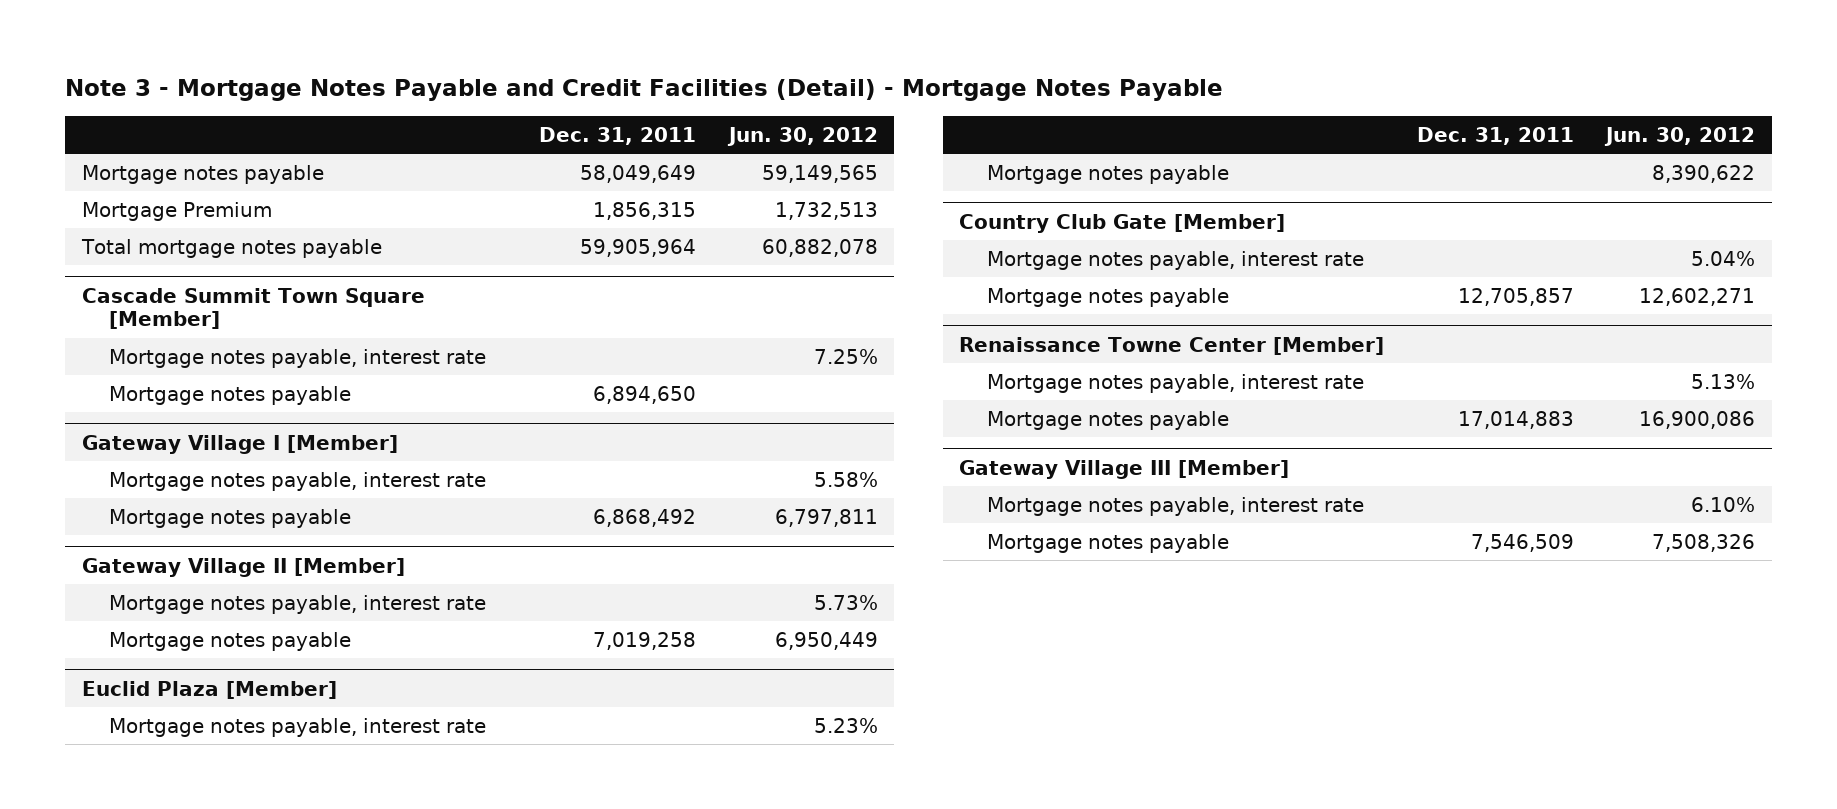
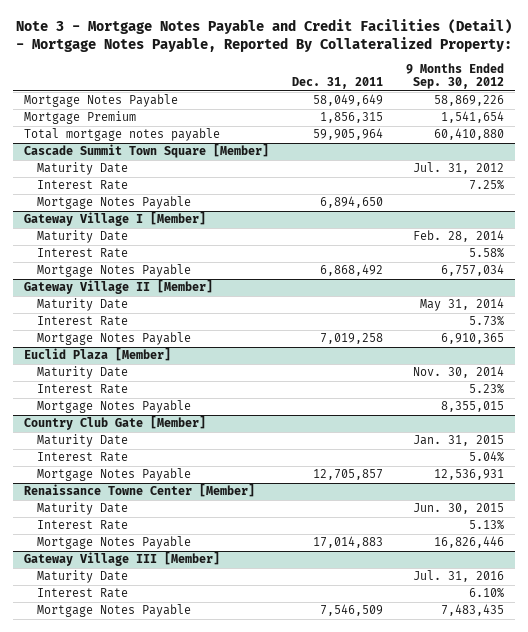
[65,79,1224,102] Note 3 - Mortgage Notes Payable and Credit Facilities (Detail) - Mortgage Notes Payable -> [16,18,513,52] Note 3 - Mortgage Notes Payable and Credit Facilities (Detail) - Mortgage Notes Payable, Reported By Collateralized Property:
[726,126,878,146] Jun. 30, 2012 -> none
none -> [405,62,504,90] 9 Months Ended Sep. 30, 2012
[81,164,324,184] Mortgage notes payable -> [24,94,179,108] Mortgage Notes Payable
none -> [37,162,129,176] Maturity Date
[108,348,486,368] Mortgage notes payable, interest rate -> [37,180,129,191] Interest Rate
[108,385,351,405] Mortgage notes payable -> [37,196,192,210] Mortgage Notes Payable
none -> [37,230,129,244] Maturity Date
[108,471,486,491] Mortgage notes payable, interest rate -> [37,248,129,259] Interest Rate
[108,508,351,528] Mortgage notes payable -> [37,264,192,278] Mortgage Notes Payable
none -> [37,298,129,312] Maturity Date
[108,594,486,614] Mortgage notes payable, interest rate -> [37,316,129,327] Interest Rate
[108,631,351,651] Mortgage notes payable -> [37,332,192,346] Mortgage Notes Payable
none -> [37,366,129,380] Maturity Date
[108,717,486,737] Mortgage notes payable, interest rate -> [37,384,129,395] Interest Rate
[986,164,1229,184] Mortgage notes payable -> [37,400,192,414] Mortgage Notes Payable
none -> [37,434,129,448] Maturity Date
[986,250,1364,270] Mortgage notes payable, interest rate -> [37,452,129,463] Interest Rate
[986,287,1229,307] Mortgage notes payable -> [37,468,192,482] Mortgage Notes Payable
none -> [37,502,129,516] Maturity Date
[986,373,1364,393] Mortgage notes payable, interest rate -> [37,520,129,531] Interest Rate
[986,410,1229,430] Mortgage notes payable -> [37,536,192,550] Mortgage Notes Payable
none -> [37,570,129,584] Maturity Date
[986,496,1364,516] Mortgage notes payable, interest rate -> [37,588,129,599] Interest Rate
[986,533,1229,553] Mortgage notes payable -> [37,604,192,618] Mortgage Notes Payable

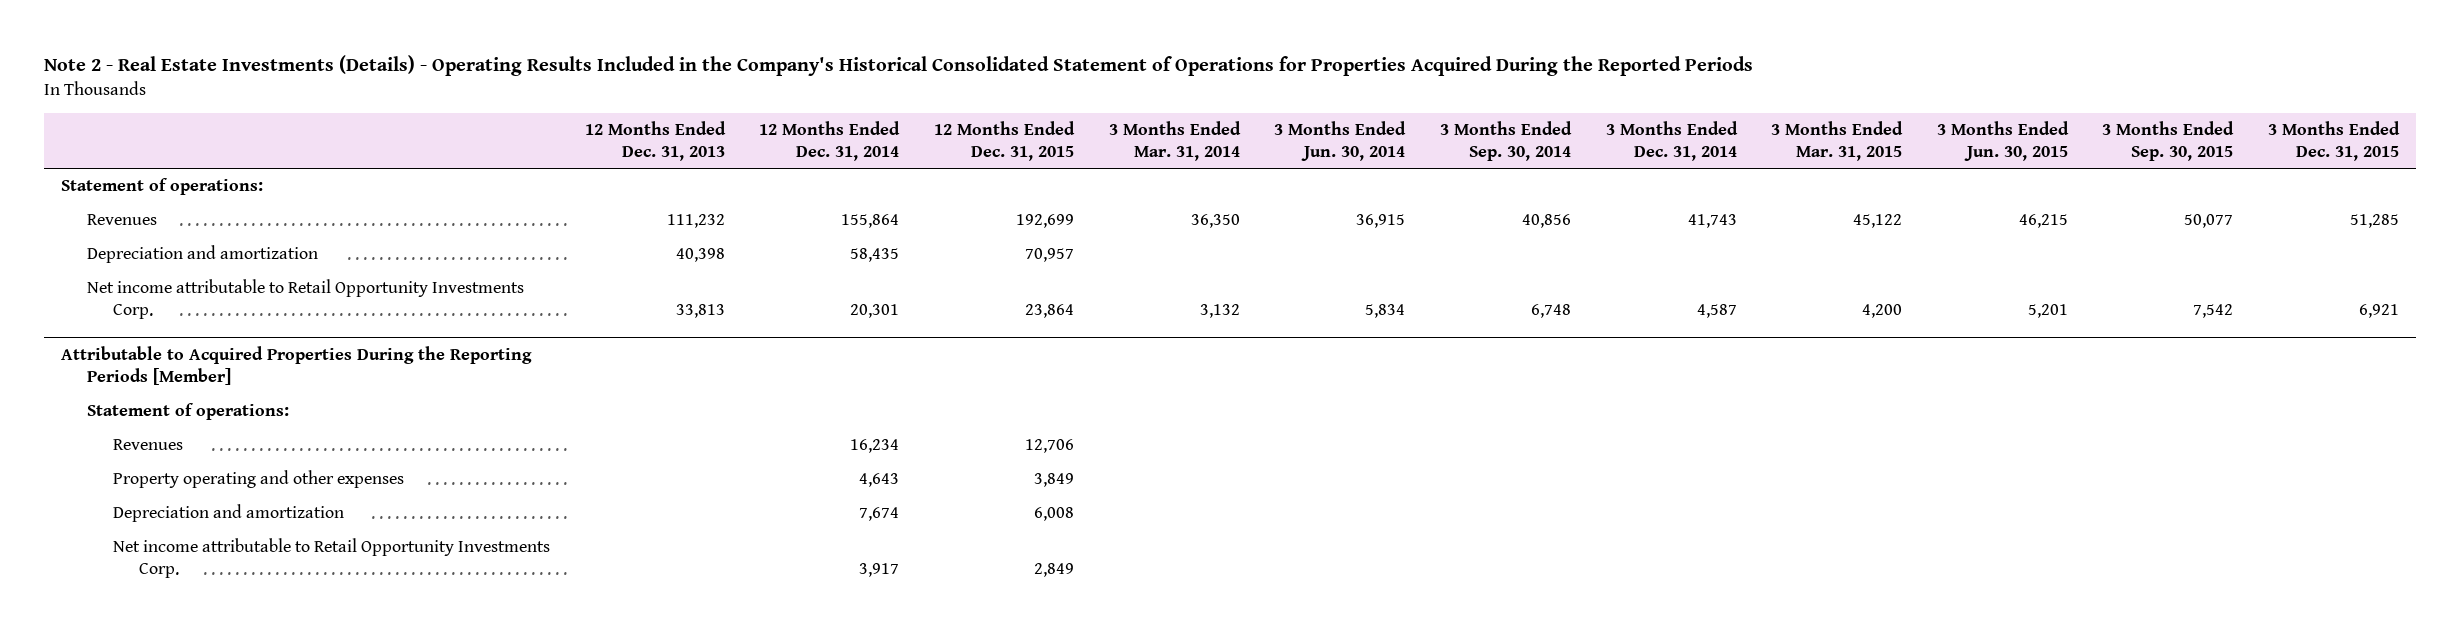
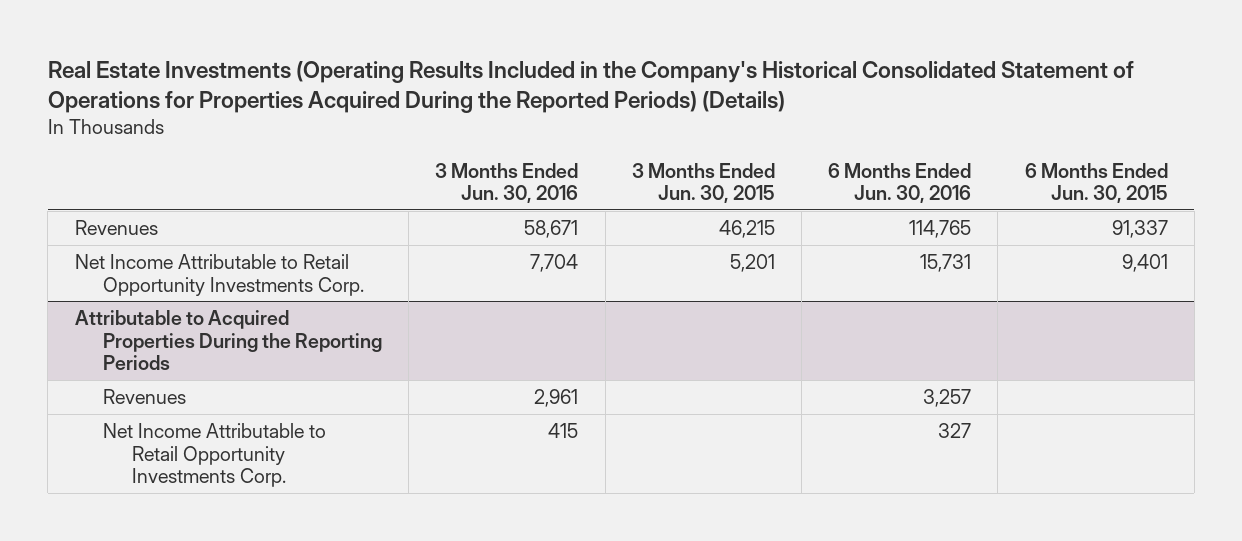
[44,55,1754,77] Note 2 - Real Estate Investments (Details) - Operating Results Included in the Company's Historical Consolidated Statement of Operations for Properties Acquired During the Reported Periods -> [47,60,1134,113] Real Estate Investments (Operating Results Included in the Company's Historical Consolidated Statement of Operations for Properties Acquired During the Reported Periods) (Details)
[584,120,726,161] 12 Months Ended Dec. 31, 2013 -> none
[759,120,901,161] 12 Months Ended Dec. 31, 2014 -> none
[933,120,1075,161] 12 Months Ended Dec. 31, 2015 -> none
[1108,120,1241,161] 3 Months Ended Mar. 31, 2014 -> none
[1274,120,1407,161] 3 Months Ended Jun. 30, 2014 -> none
[1439,120,1572,161] 3 Months Ended Sep. 30, 2014 -> none
[1605,120,1738,161] 3 Months Ended Dec. 31, 2014 -> none
[1771,120,1904,161] 3 Months Ended Mar. 31, 2015 -> none
[2102,120,2235,161] 3 Months Ended Sep. 30, 2015 -> none
[2268,120,2401,161] 3 Months Ended Dec. 31, 2015 -> none
none -> [435,162,579,203] 3 Months Ended Jun. 30, 2016
none -> [828,162,972,203] 6 Months Ended Jun. 30, 2016
none -> [1024,162,1168,203] 6 Months Ended Jun. 30, 2015
[61,178,264,196] Statement of operations: -> none
[87,245,319,264] Depreciation and amortization -> none
[87,403,290,421] Statement of operations: -> none
[87,279,525,320] Net income attributable to Retail Opportunity Investments Corp. -> [74,254,365,296] Net Income Attributable to Retail Opportunity Investments Corp.
[61,346,533,386] Attributable to Acquired Properties During the Reporting Periods [Member] -> [74,310,383,370] Attributable to Acquired Properties During the Reporting Periods
[112,470,404,489] Property operating and other expenses -> none
[112,504,344,523] Depreciation and amortization -> none
[112,538,550,579] Net income attributable to Retail Opportunity Investments Corp. -> [103,423,327,487] Net Income Attributable to Retail Opportunity Investments Corp.

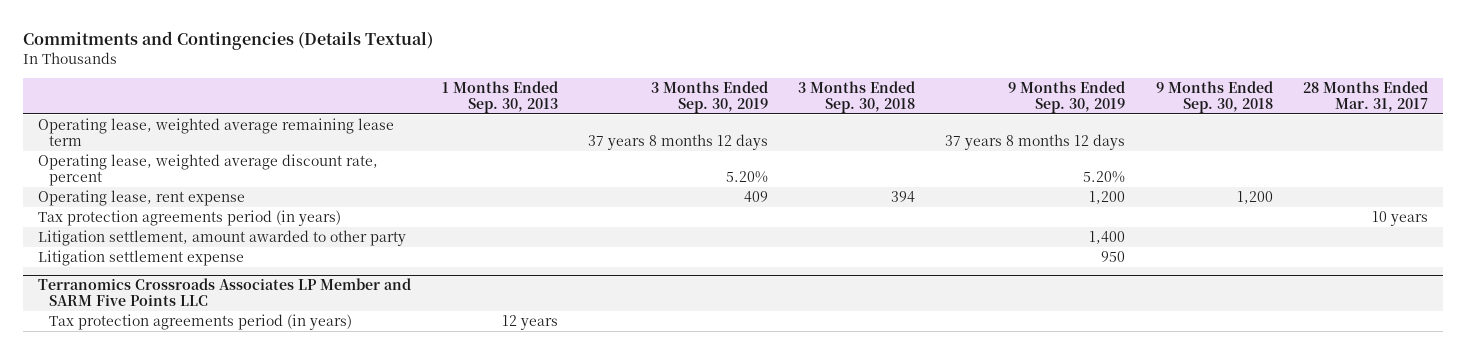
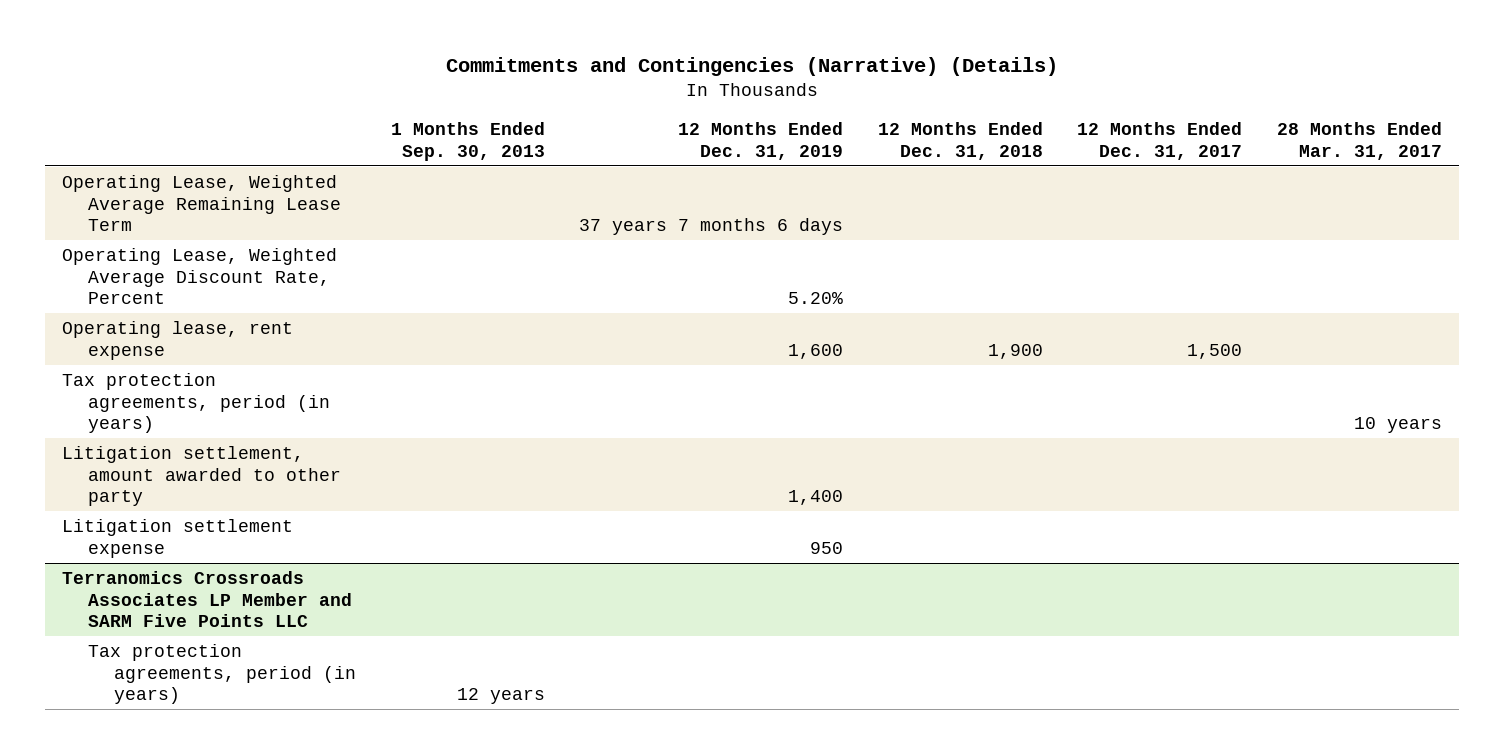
[23,30,434,50] Commitments and Contingencies (Details Textual) -> [445,57,1058,77] Commitments and Contingencies (Narrative) (Details)
[650,80,768,113] 3 Months Ended Sep. 30, 2019 -> none
[798,80,916,113] 3 Months Ended Sep. 30, 2018 -> none
[1008,80,1126,113] 9 Months Ended Sep. 30, 2019 -> none
[1155,80,1273,113] 9 Months Ended Sep. 30, 2018 -> none
none -> [678,121,844,160] 12 Months Ended Dec. 31, 2019
none -> [877,121,1043,160] 12 Months Ended Dec. 31, 2018
none -> [1077,121,1243,160] 12 Months Ended Dec. 31, 2017
[38,118,395,147] Operating lease, weighted average remaining lease term -> [61,174,341,232] Operating Lease, Weighted Average Remaining Lease Term
[38,154,379,187] Operating lease, weighted average discount rate, percent -> [61,247,337,305] Operating Lease, Weighted Average Discount Rate, Percent
[38,210,342,227] Tax protection agreements period (in years) -> [61,372,330,434] Tax protection agreements, period (in years)
[48,314,352,331] Tax protection agreements period (in years) -> [87,643,357,705] Tax protection agreements, period (in years)

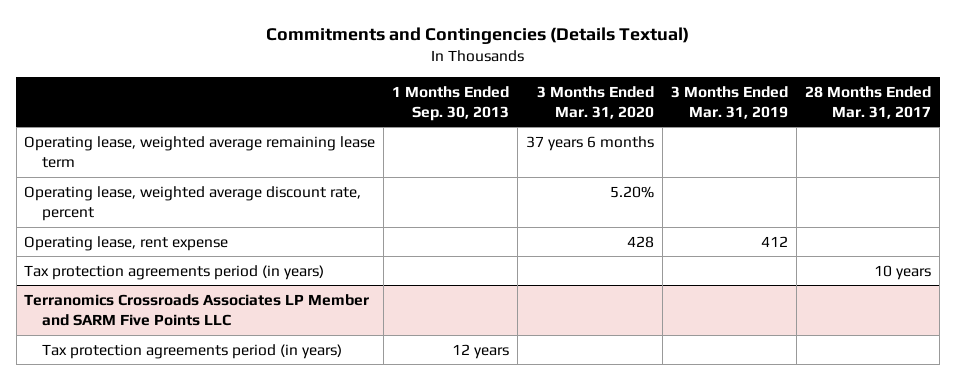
[445,57,1058,77] Commitments and Contingencies (Narrative) (Details) -> [265,27,689,45] Commitments and Contingencies (Details Textual)
[678,121,844,160] 12 Months Ended Dec. 31, 2019 -> none
[877,121,1043,160] 12 Months Ended Dec. 31, 2018 -> none
[1077,121,1243,160] 12 Months Ended Dec. 31, 2017 -> none
none -> [537,85,655,119] 3 Months Ended Mar. 31, 2020
none -> [671,85,789,119] 3 Months Ended Mar. 31, 2019
[61,174,341,232] Operating Lease, Weighted Average Remaining Lease Term -> [24,135,376,168] Operating lease, weighted average remaining lease term
[61,247,337,305] Operating Lease, Weighted Average Discount Rate, Percent -> [24,185,362,221] Operating lease, weighted average discount rate, percent
[61,445,341,507] Litigation settlement, amount awarded to other party -> none
[61,518,293,558] Litigation settlement expense -> none
[61,372,330,434] Tax protection agreements, period (in years) -> [24,264,325,280] Tax protection agreements period (in years)
[87,643,357,705] Tax protection agreements, period (in years) -> [41,343,342,359] Tax protection agreements period (in years)

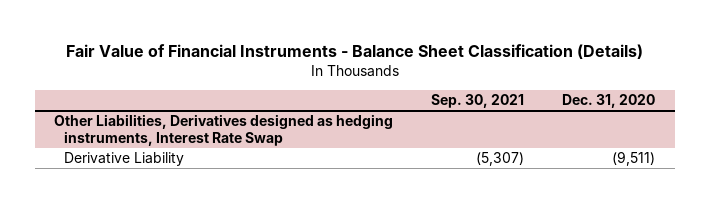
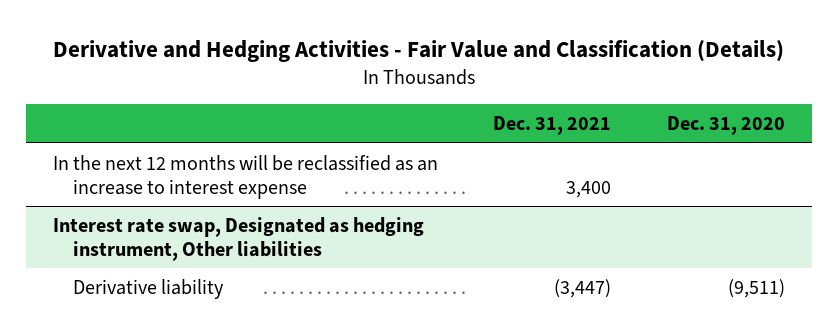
[65,43,643,59] Fair Value of Financial Instruments - Balance Sheet Classification (Details) -> [52,39,784,62] Derivative and Hedging Activities - Fair Value and Classification (Details)
[431,94,525,109] Sep. 30, 2021 -> none
none -> [493,115,612,135] Dec. 31, 2021
none -> [53,154,439,199] In the next 12 months will be reclassified as an increase to interest expense
[53,114,393,147] Other Liabilities, Derivatives designed as hedging instruments, Interest Rate Swap -> [53,216,425,261] Interest rate swap, Designated as hedging instrument, Other liabilities
[63,152,184,167] Derivative Liability -> [73,278,225,299] Derivative liability

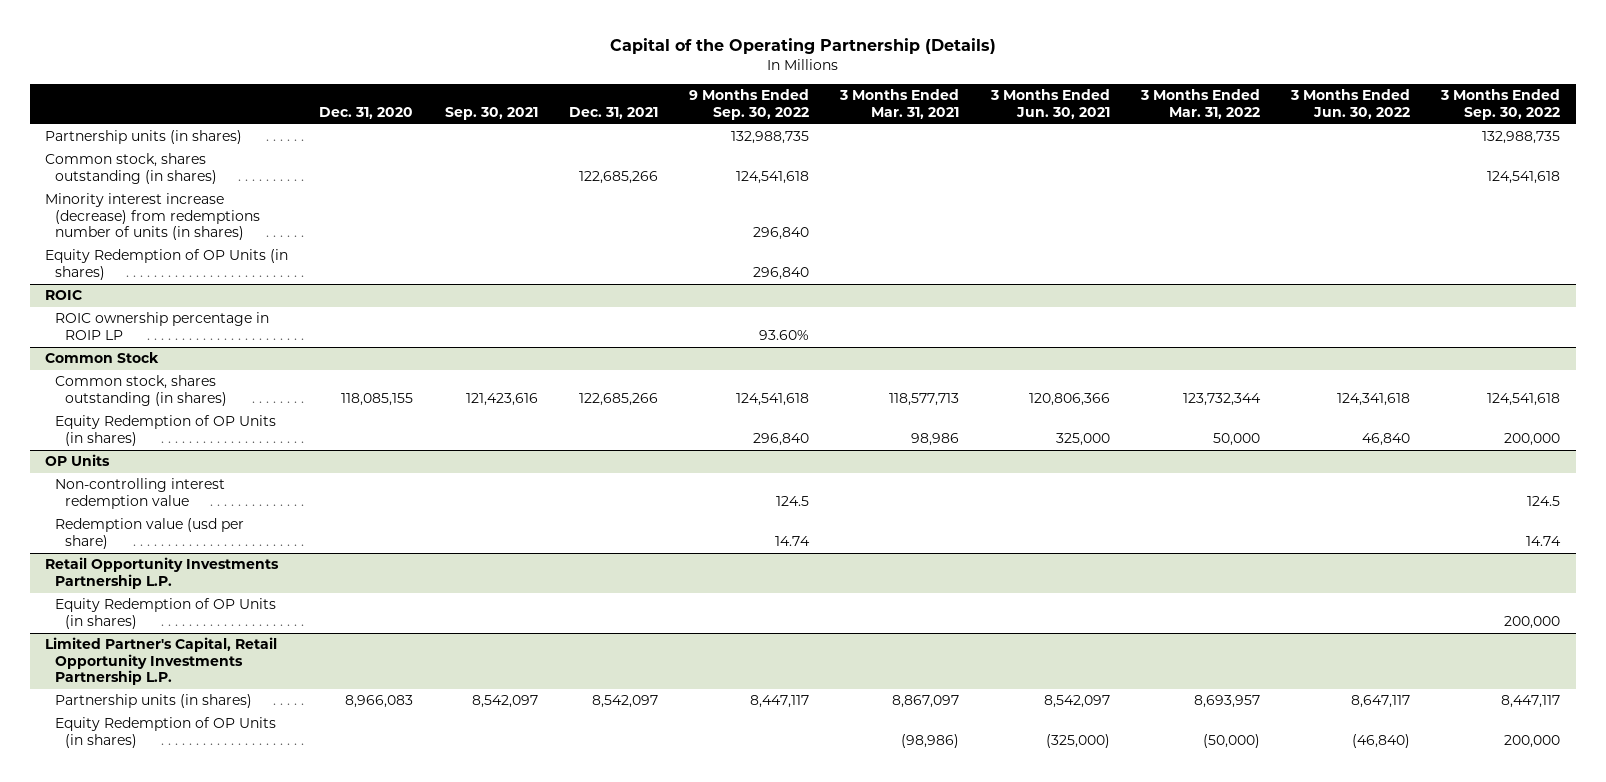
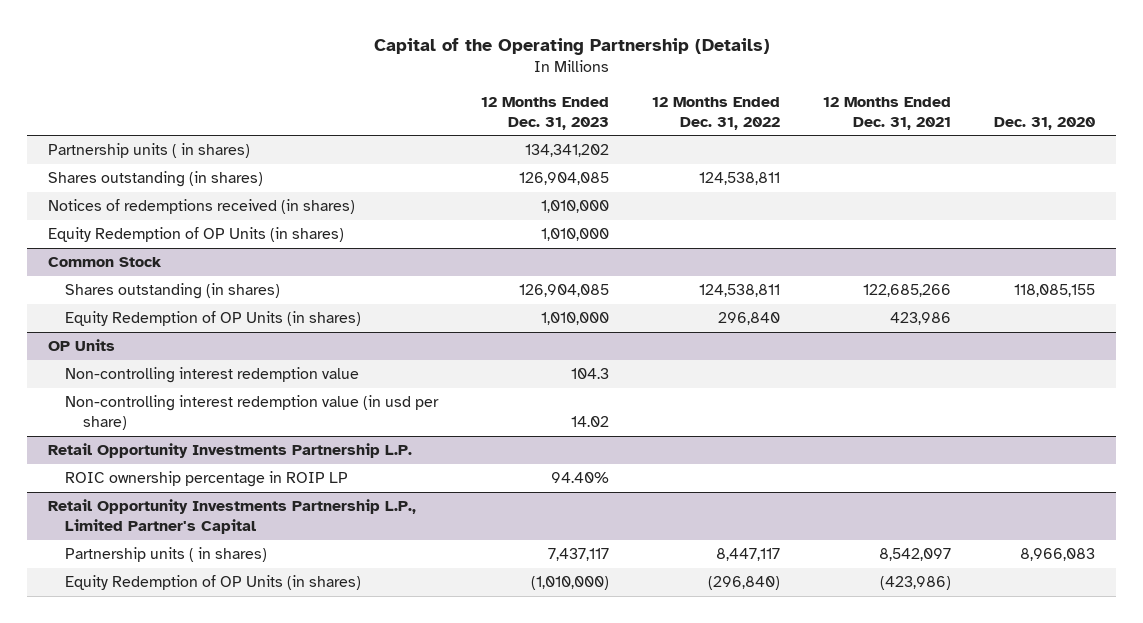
[444,106,538,120] Sep. 30, 2021 -> none
[568,106,658,119] Dec. 31, 2021 -> none
[689,89,810,120] 9 Months Ended Sep. 30, 2022 -> none
[839,89,960,119] 3 Months Ended Mar. 31, 2021 -> none
[989,89,1110,119] 3 Months Ended Jun. 30, 2021 -> none
[1139,89,1260,119] 3 Months Ended Mar. 31, 2022 -> none
[1290,89,1411,119] 3 Months Ended Jun. 30, 2022 -> none
[1440,89,1561,120] 3 Months Ended Sep. 30, 2022 -> none
none -> [481,97,610,130] 12 Months Ended Dec. 31, 2023
none -> [652,97,781,130] 12 Months Ended Dec. 31, 2022
none -> [823,97,952,130] 12 Months Ended Dec. 31, 2021
[45,130,243,145] Partnership units (in shares) -> [48,143,251,159] Partnership units ( in shares)
[45,153,218,184] Common stock, shares outstanding (in shares) -> [48,171,264,188] Shares outstanding (in shares)
[45,193,261,241] Minority interest increase (decrease) from redemptions number of units (in shares) -> [48,199,356,215] Notices of redemptions received (in shares)
[45,290,83,301] ROIC -> none
[55,312,270,340] ROIC ownership percentage in ROIP LP -> none
[55,375,228,406] Common stock, shares outstanding (in shares) -> [65,283,281,300] Shares outstanding (in shares)
[55,518,245,549] Redemption value (usd per share) -> [65,395,440,430] Non-controlling interest redemption value (in usd per share)
[55,598,277,629] Equity Redemption of OP Units (in shares) -> none
none -> [65,471,349,488] ROIC ownership percentage in ROIP LP
[45,637,278,686] Limited Partner's Capital, Retail Opportunity Investments Partnership L.P. -> [48,499,417,534] Retail Opportunity Investments Partnership L.P., Limited Partner's Capital
[55,694,253,709] Partnership units (in shares) -> [65,547,268,563] Partnership units ( in shares)

